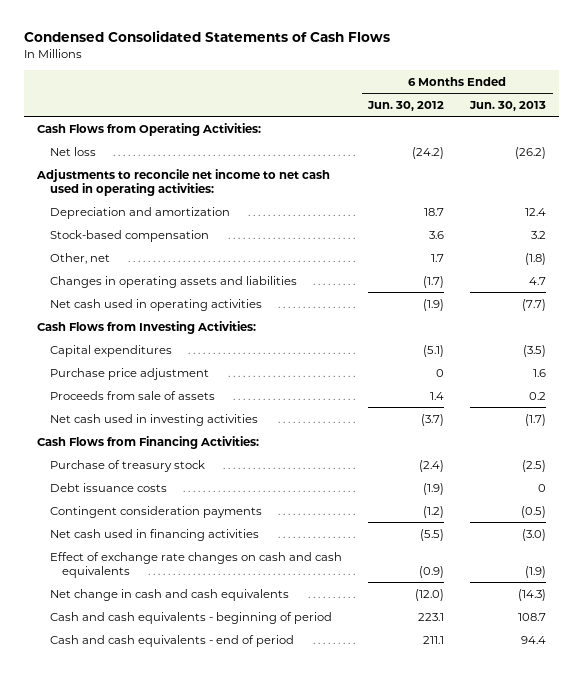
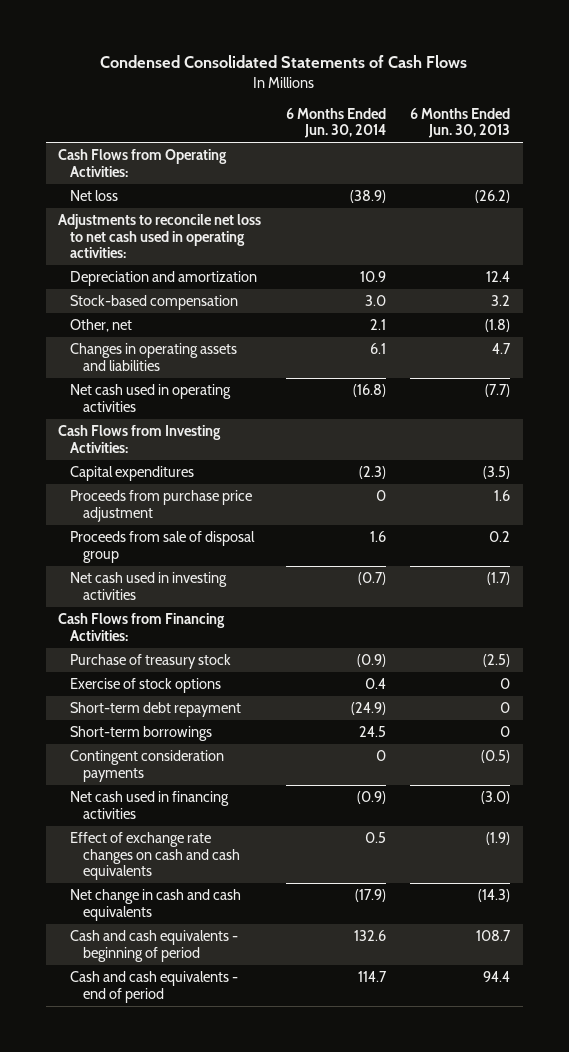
[367,100,445,111] Jun. 30, 2012 -> none
none -> [285,107,386,139] 6 Months Ended Jun. 30, 2014
[36,168,331,196] Adjustments to reconcile net income to net cash used in operating activities: -> [58,213,262,259] Adjustments to reconcile net loss to net cash used in operating activities:
[49,367,209,380] Purchase price adjustment -> [70,489,253,522] Proceeds from purchase price adjustment
[49,390,215,400] Proceeds from sale of assets -> [70,530,256,563] Proceeds from sale of disposal group
[49,482,167,492] Debt issuance costs -> none
none -> [70,677,222,693] Exercise of stock options
none -> [70,701,242,717] Short-term debt repayment
none -> [70,725,213,741] Short-term borrowings

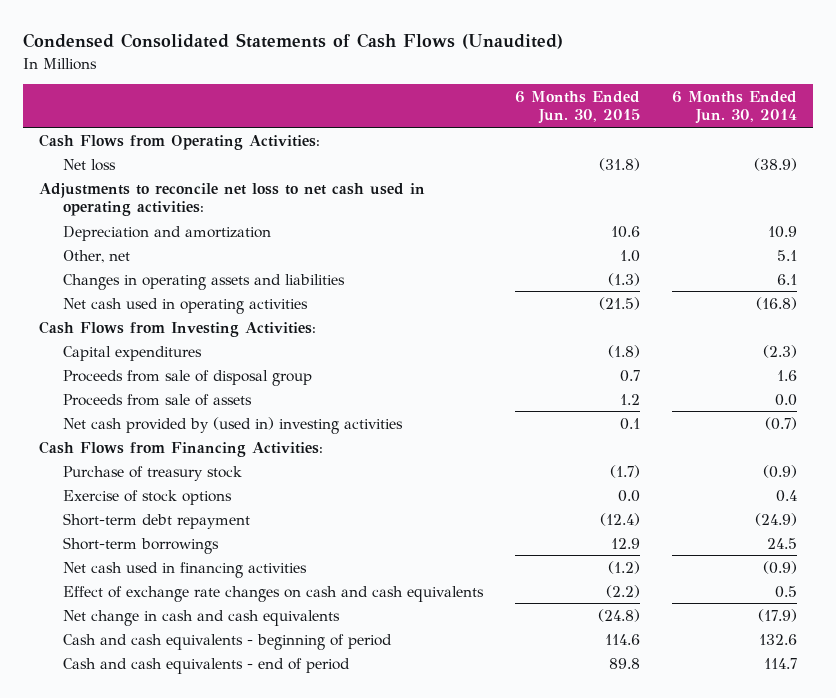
[100,55,468,69] Condensed Consolidated Statements of Cash Flows -> [23,33,564,50] Condensed Consolidated Statements of Cash Flows (Unaudited)
[410,107,511,139] 6 Months Ended Jun. 30, 2013 -> none
none -> [514,90,640,125] 6 Months Ended Jun. 30, 2015
[70,294,239,310] Stock-based compensation -> none
[369,318,386,330] 2.1 -> [777,249,798,261] 5.1
[70,489,253,522] Proceeds from purchase price adjustment -> none
none -> [62,393,252,406] Proceeds from sale of assets
[70,571,228,600] Net cash used in investing activities -> [62,416,403,434] Net cash provided by (used in) investing activities
[70,749,225,782] Contingent consideration payments -> none

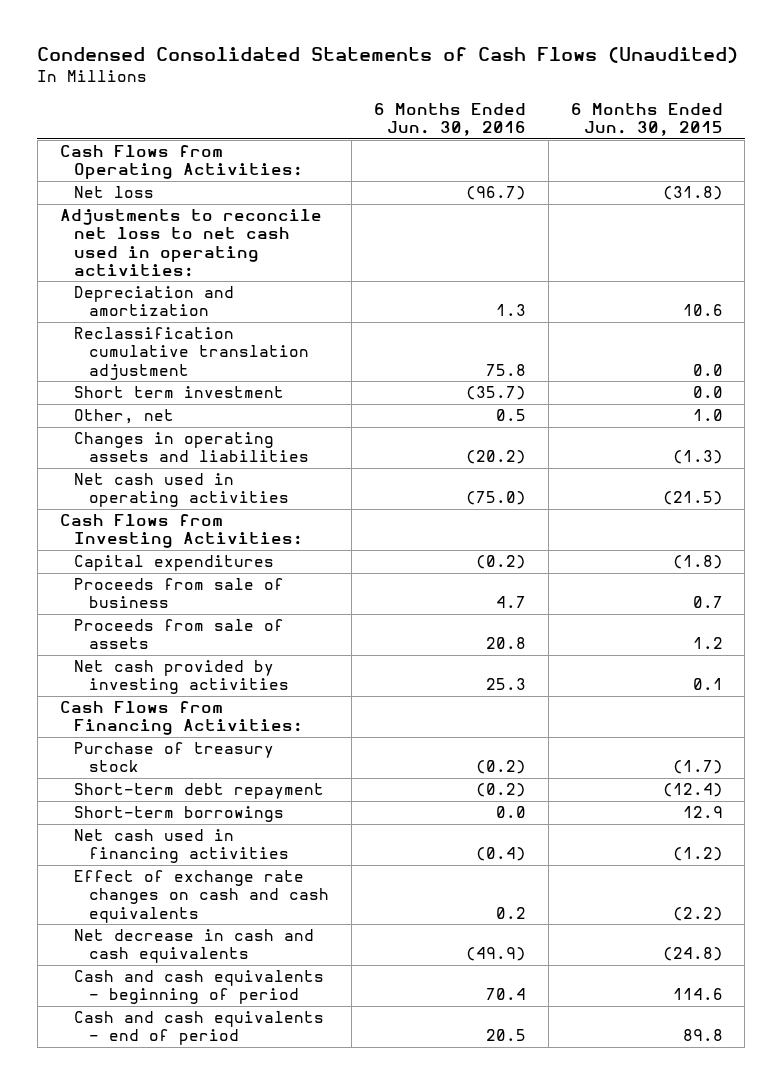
[672,90,798,125] 6 Months Ended Jun. 30, 2014 -> none
none -> [373,103,526,137] 6 Months Ended Jun. 30, 2016
none -> [74,327,310,380] Reclassification cumulative translation adjustment
none -> [74,386,285,399] Short term investment
[62,369,312,386] Proceeds from sale of disposal group -> [74,578,285,609] Proceeds from sale of business
[62,416,403,434] Net cash provided by (used in) investing activities -> [74,660,290,695] Net cash provided by investing activities
[62,489,232,505] Exercise of stock options -> none
[62,609,340,626] Net change in cash and cash equivalents -> [74,929,315,964] Net decrease in cash and cash equivalents

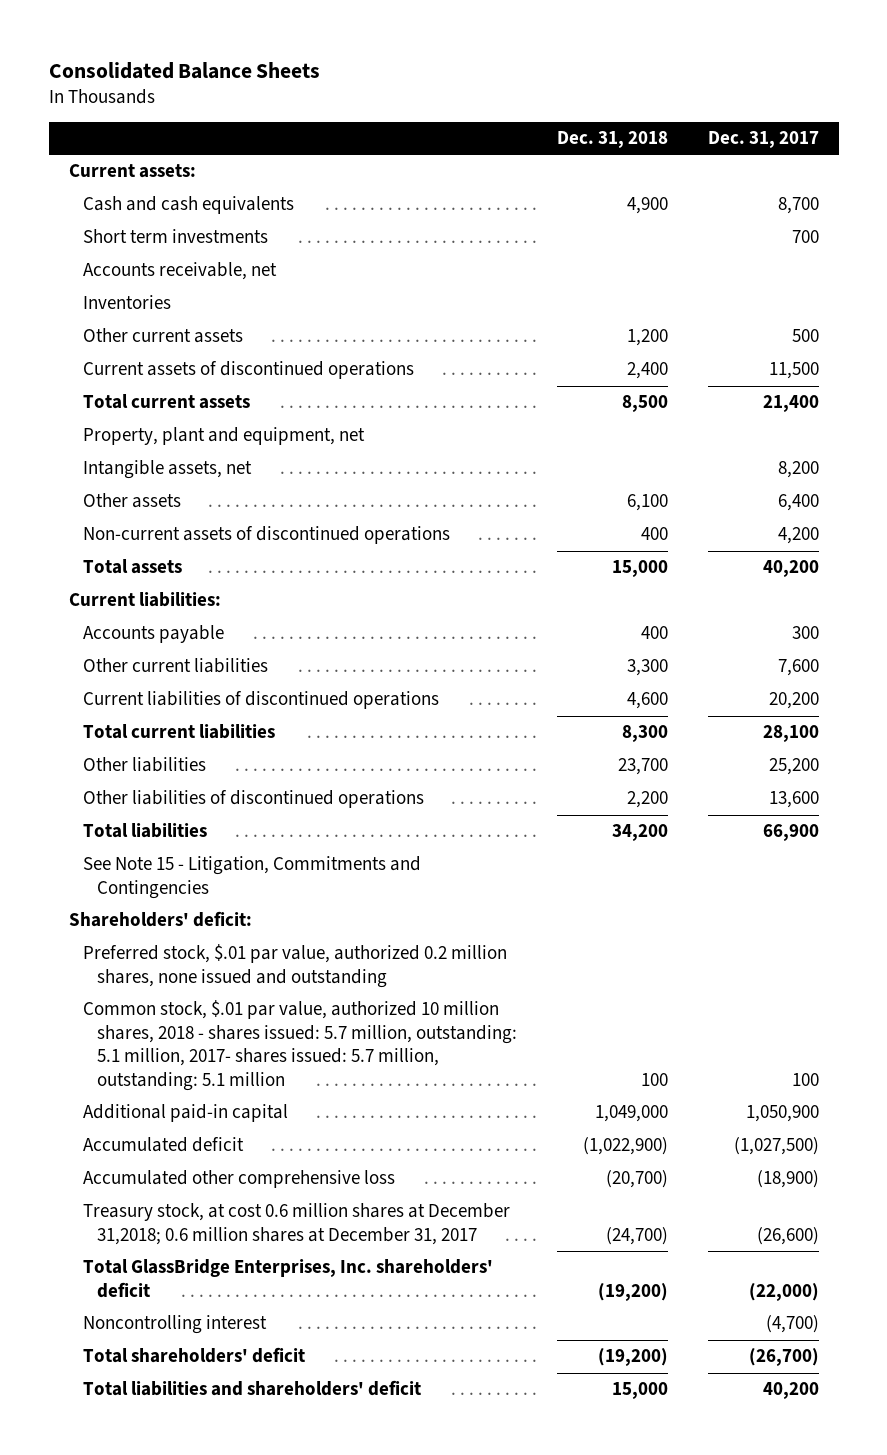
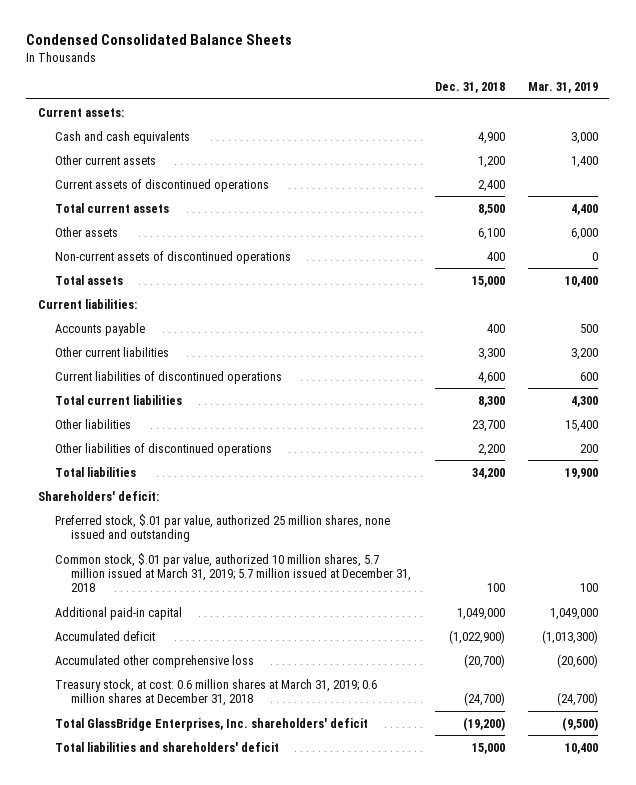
[48,61,320,79] Consolidated Balance Sheets -> [26,34,293,46] Condensed Consolidated Balance Sheets
[707,131,819,149] Dec. 31, 2017 -> none
none -> [527,82,598,94] Mar. 31, 2019
[82,229,268,244] Short term investments -> none
[82,262,277,281] Accounts receivable, net -> none
[82,295,171,310] Inventories -> none
[82,427,365,446] Property, plant and equipment, net -> none
[82,460,252,480] Intangible assets, net -> none
[82,856,421,899] See Note 15 - Litigation, Commitments and Contingencies -> none
[82,944,507,988] Preferred stock, $.01 par value, authorized 0.2 million shares, none issued and outstanding -> [54,513,390,542] Preferred stock, $.01 par value, authorized 25 million shares, none issued and outstanding
[82,1000,517,1091] Common stock, $.01 par value, authorized 10 million shares, 2018 - shares issued: 5.7 million, outstanding: 5.1 million, 2017- shares issued: 5.7 million, outstanding: 5.1 million -> [54,552,412,593] Common stock, $.01 par value, authorized 10 million shares, 5.7 million issued at March 31, 2019; 5.7 million issued at December 31, 2018
[82,1203,510,1245] Treasury stock, at cost 0.6 million shares at December 31,2018; 0.6 million shares at December 31, 2017 -> [54,678,377,706] Treasury stock, at cost: 0.6 million shares at March 31, 2019; 0.6 million shares at December 31, 2018
[82,1315,267,1335] Noncontrolling interest -> none
[82,1347,305,1364] Total shareholders' deficit -> none

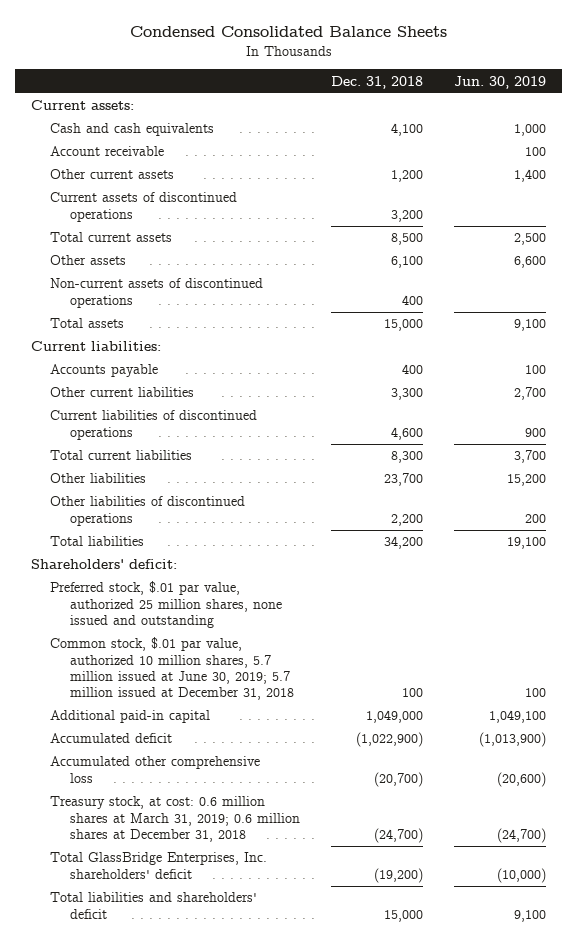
[527,82,598,94] Mar. 31, 2019 -> none
none -> [454,75,547,89] Jun. 30, 2019
[477,131,505,144] 4,900 -> [390,123,423,137] 4,100
none -> [50,146,165,157] Account receivable
[477,179,505,192] 2,400 -> [390,209,423,222] 3,200
[54,552,412,593] Common stock, $.01 par value, authorized 10 million shares, 5.7 million issued at March 31, 2019; 5.7 million issued at December 31, 2018 -> [50,637,294,701] Common stock, $.01 par value, authorized 10 million shares, 5.7 million issued at June 30, 2019; 5.7 million issued at December 31, 2018

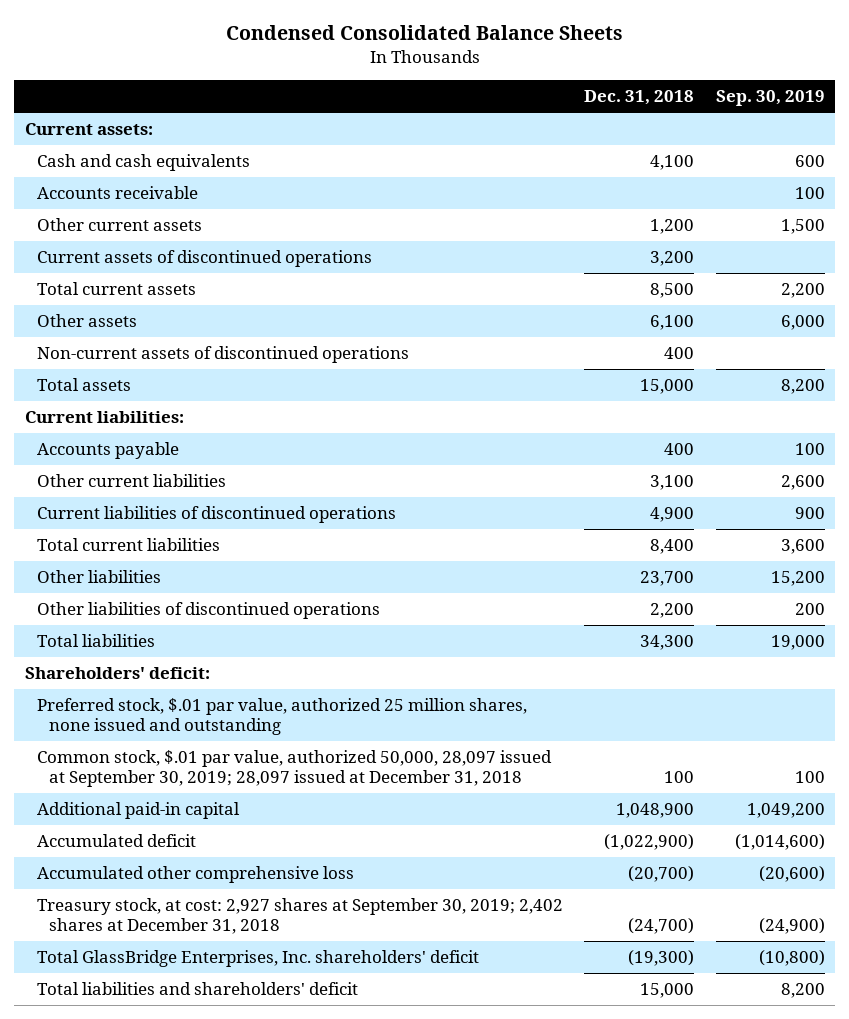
[454,75,547,89] Jun. 30, 2019 -> none
none -> [715,89,825,106] Sep. 30, 2019
[50,146,165,157] Account receivable -> [36,186,198,200] Accounts receivable
[390,388,423,401] 3,300 -> [650,475,695,491] 3,100
[390,426,423,440] 4,600 -> [650,507,695,523] 4,900
[390,451,423,464] 8,300 -> [650,539,695,555] 8,400
[383,536,423,550] 34,200 -> [640,635,695,651] 34,300
[50,637,294,701] Common stock, $.01 par value, authorized 10 million shares, 5.7 million issued at June 30, 2019; 5.7 million issued at December 31, 2018 -> [36,750,552,788] Common stock, $.01 par value, authorized 50,000, 28,097 issued at September 30, 2019; 28,097 issued at December 31, 2018
[365,710,423,724] 1,049,000 -> [616,803,695,819] 1,048,900
[50,796,300,842] Treasury stock, at cost: 0.6 million shares at March 31, 2019; 0.6 million shares at December 31, 2018 -> [36,898,563,935] Treasury stock, at cost: 2,927 shares at September 30, 2019; 2,402 shares at December 31, 2018
[373,867,423,883] (19,200) -> [628,950,695,967] (19,300)

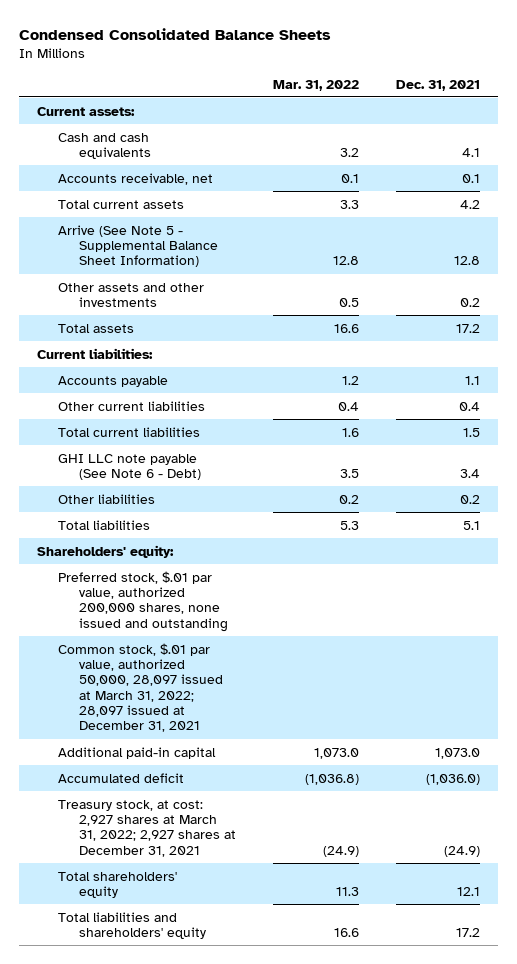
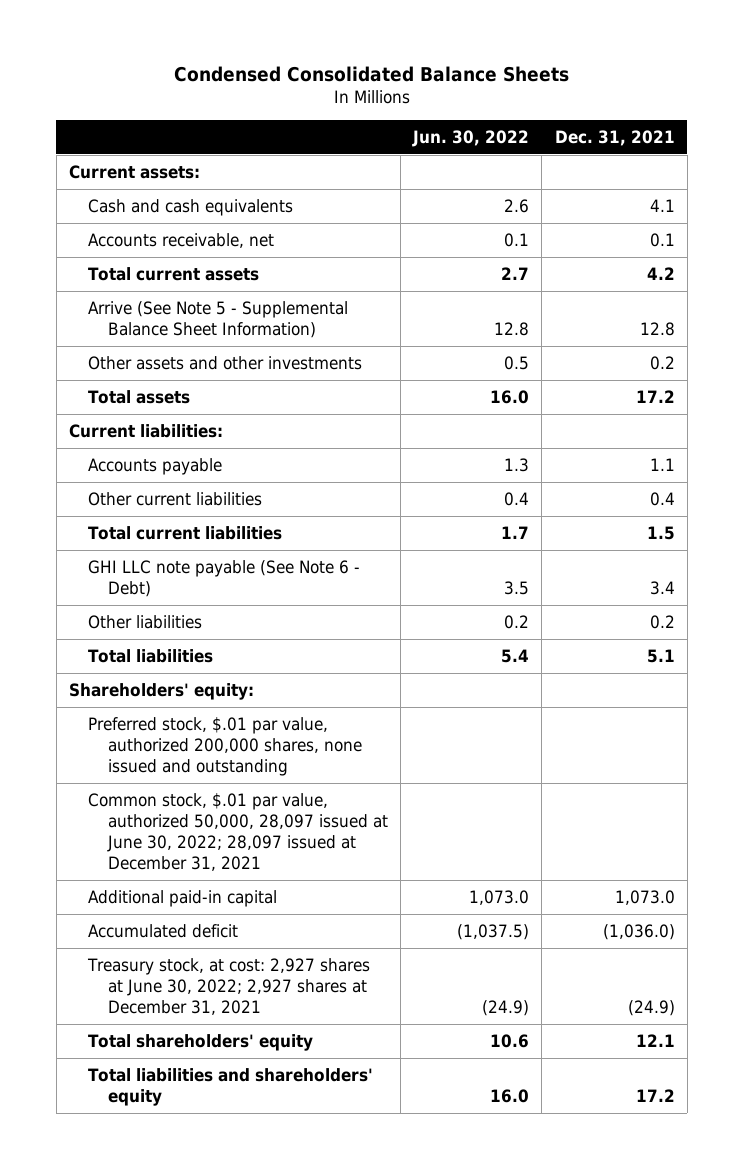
[272,79,359,91] Mar. 31, 2022 -> none
none -> [412,129,530,147] Jun. 30, 2022
[58,642,223,733] Common stock, $.01 par value, authorized 50,000, 28,097 issued at March 31, 2022; 28,097 issued at December 31, 2021 -> [88,792,388,872] Common stock, $.01 par value, authorized 50,000, 28,097 issued at June 30, 2022; 28,097 issued at December 31, 2021
[58,799,236,857] Treasury stock, at cost: 2,927 shares at March 31, 2022; 2,927 shares at December 31, 2021 -> [87,957,371,1016] Treasury stock, at cost: 2,927 shares at June 30, 2022; 2,927 shares at December 31, 2021

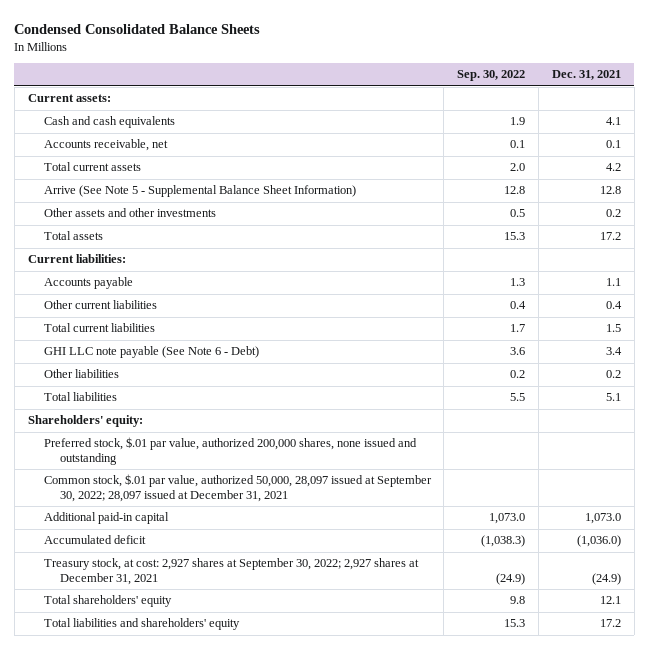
[412,129,530,147] Jun. 30, 2022 -> none
none -> [457,70,526,82] Sep. 30, 2022
[88,792,388,872] Common stock, $.01 par value, authorized 50,000, 28,097 issued at June 30, 2022; 28,097 issued at December 31, 2021 -> [43,474,432,503] Common stock, $.01 par value, authorized 50,000, 28,097 issued at September 30, 2022; 28,097 issued at December 31, 2021
[87,957,371,1016] Treasury stock, at cost: 2,927 shares at June 30, 2022; 2,927 shares at December 31, 2021 -> [43,558,419,586] Treasury stock, at cost: 2,927 shares at September 30, 2022; 2,927 shares at December 31, 2021

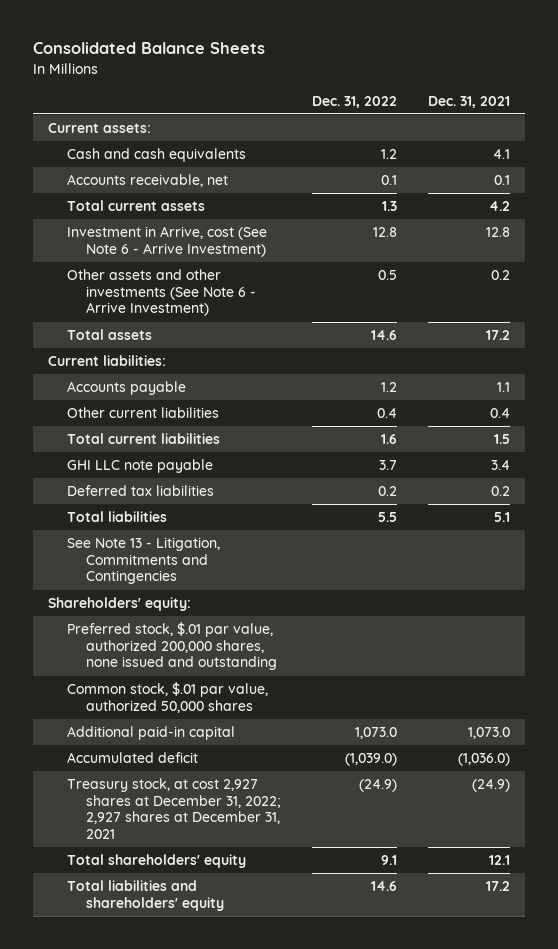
[14,23,261,34] Condensed Consolidated Balance Sheets -> [32,42,265,55] Consolidated Balance Sheets
[457,70,526,82] Sep. 30, 2022 -> none
none -> [312,95,398,108] Dec. 31, 2022
[43,185,356,198] Arrive (See Note 5 - Supplemental Balance Sheet Information) -> [67,226,268,257] Investment in Arrive, cost (See Note 6 - Arrive Investment)
[43,208,216,218] Other assets and other investments -> [67,269,257,317] Other assets and other investments (See Note 6 - Arrive Investment)
[43,369,119,379] Other liabilities -> none
[43,346,259,359] GHI LLC note payable (See Note 6 - Debt) -> [67,459,214,474] GHI LLC note payable
none -> [67,485,215,497] Deferred tax liabilities
none -> [67,537,221,585] See Note 13 - Litigation, Commitments and Contingencies
[43,474,432,503] Common stock, $.01 par value, authorized 50,000, 28,097 issued at September 30, 2022; 28,097 issued at December 31, 2021 -> [67,682,269,713] Common stock, $.01 par value, authorized 50,000 shares
[43,558,419,586] Treasury stock, at cost: 2,927 shares at September 30, 2022; 2,927 shares at December 31, 2021 -> [67,778,282,840] Treasury stock, at cost 2,927 shares at December 31, 2022; 2,927 shares at December 31, 2021

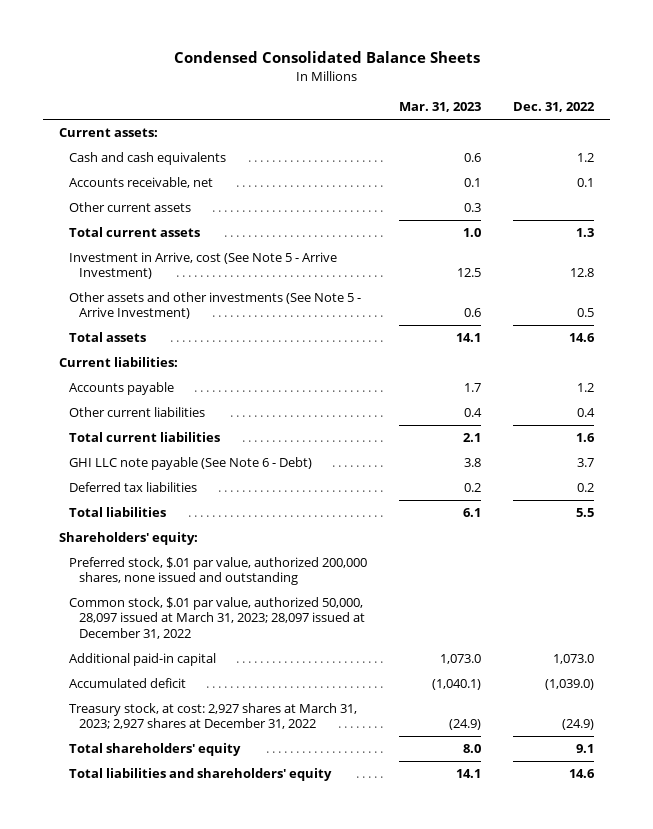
[32,42,265,55] Consolidated Balance Sheets -> [173,51,480,64] Condensed Consolidated Balance Sheets
[427,95,510,108] Dec. 31, 2021 -> none
none -> [399,101,482,112] Mar. 31, 2023
none -> [69,202,192,213] Other current assets
[67,226,268,257] Investment in Arrive, cost (See Note 6 - Arrive Investment) -> [69,252,338,280] Investment in Arrive, cost (See Note 5 - Arrive Investment)
[67,269,257,317] Other assets and other investments (See Note 6 - Arrive Investment) -> [69,292,362,320] Other assets and other investments (See Note 5 - Arrive Investment)
[67,459,214,474] GHI LLC note payable -> [69,457,313,471] GHI LLC note payable (See Note 6 - Debt)
[67,537,221,585] See Note 13 - Litigation, Commitments and Contingencies -> none
[67,682,269,713] Common stock, $.01 par value, authorized 50,000 shares -> [69,597,366,639] Common stock, $.01 par value, authorized 50,000, 28,097 issued at March 31, 2023; 28,097 issued at December 31, 2022
[67,778,282,840] Treasury stock, at cost 2,927 shares at December 31, 2022; 2,927 shares at December 31, 2021 -> [69,703,358,730] Treasury stock, at cost: 2,927 shares at March 31, 2023; 2,927 shares at December 31, 2022

